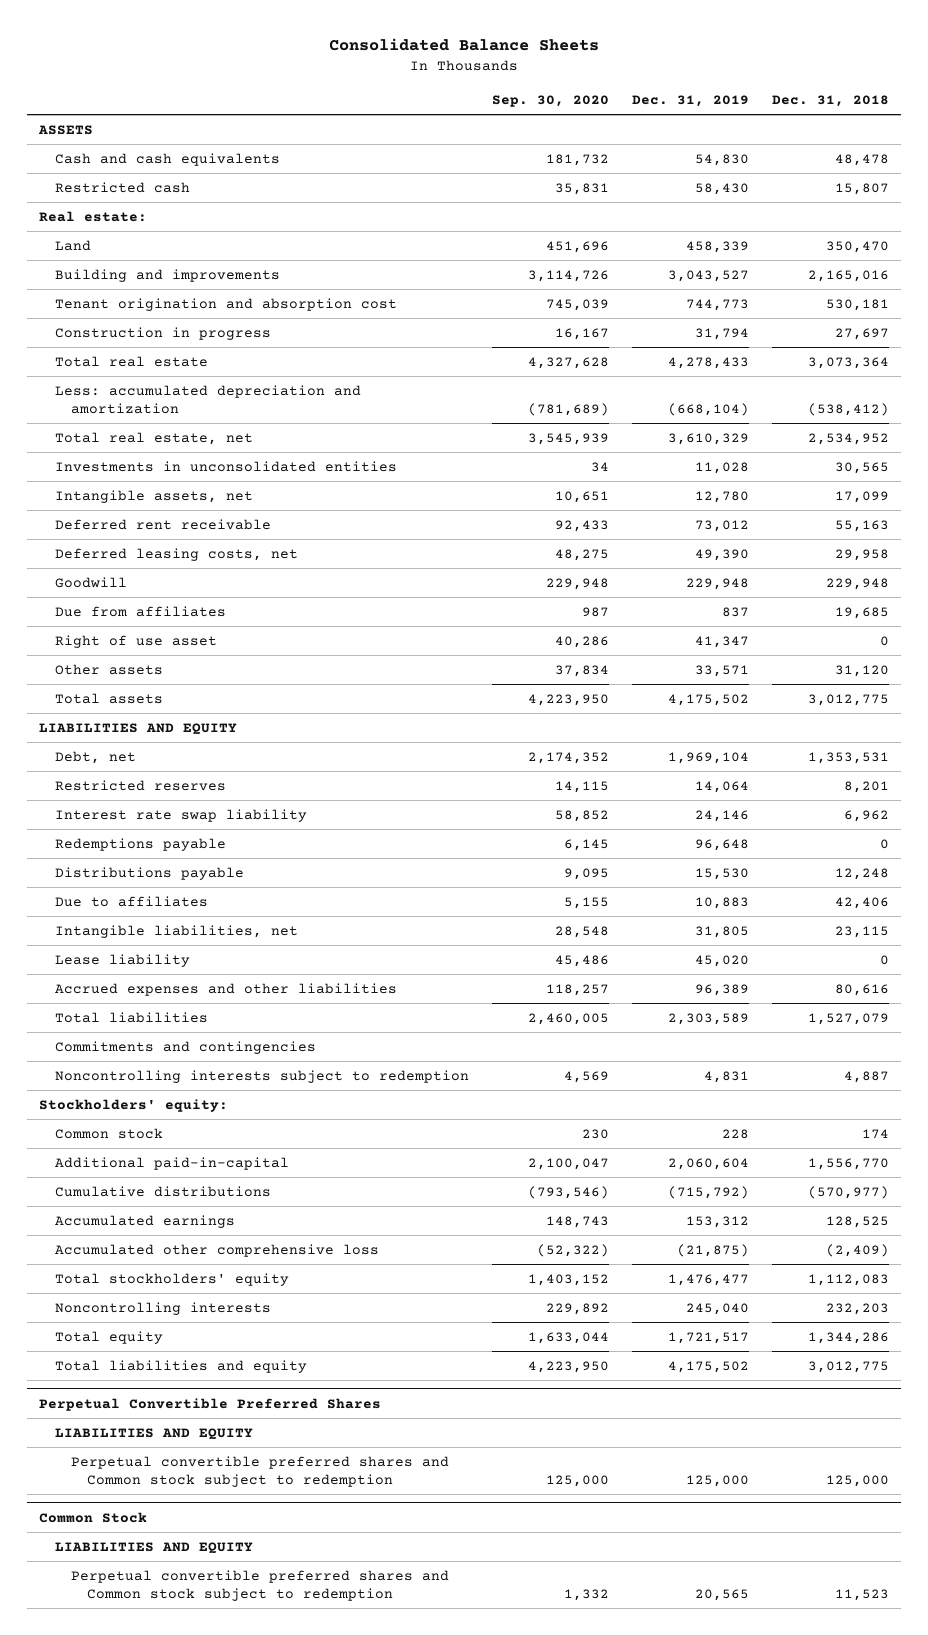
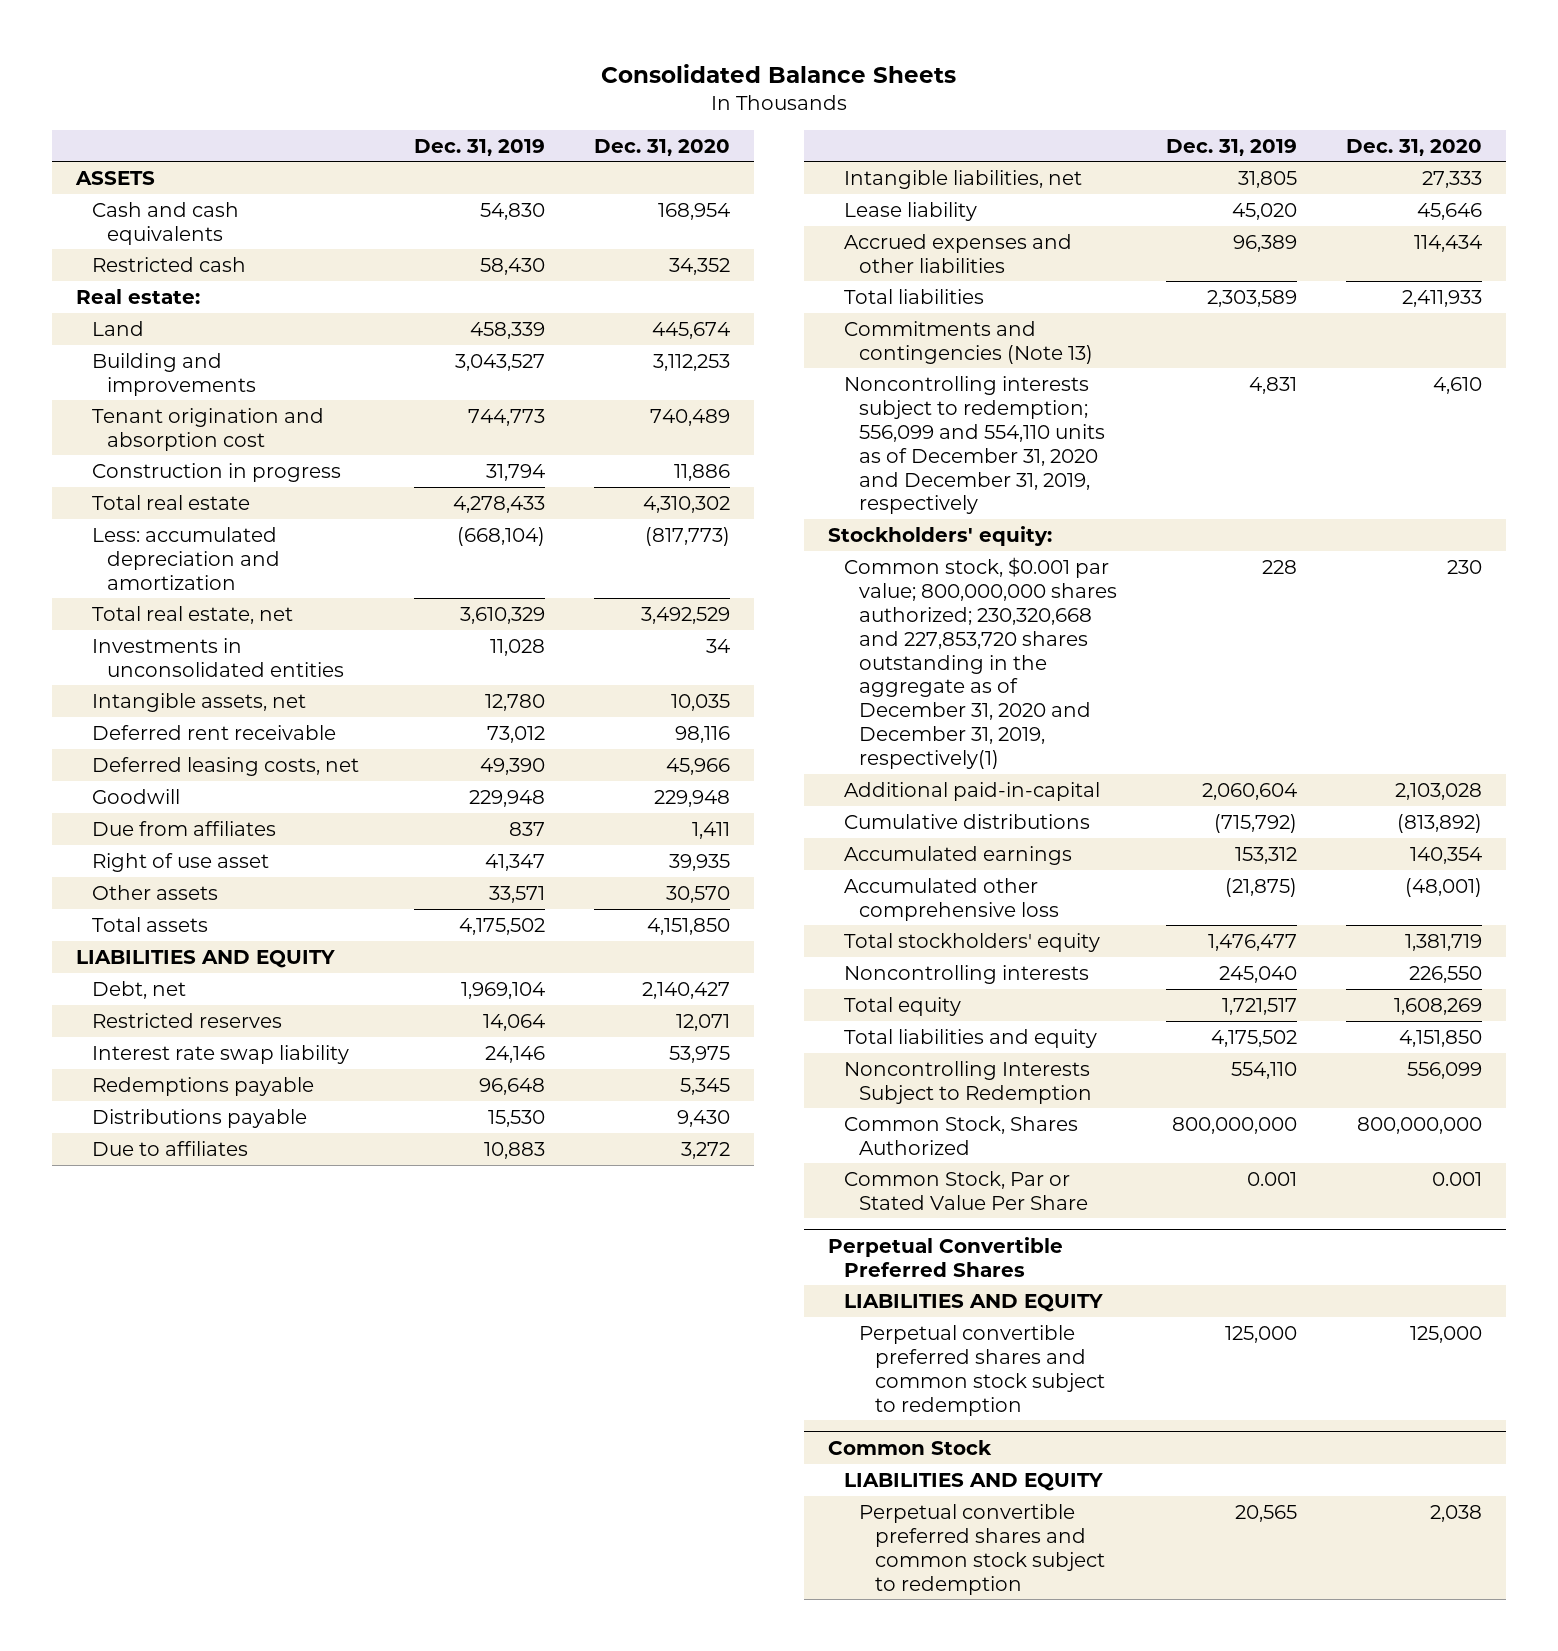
[491,94,609,107] Sep. 30, 2020 -> none
[772,94,890,107] Dec. 31, 2018 -> none
none -> [593,138,730,156] Dec. 31, 2020
[54,1041,316,1055] Commitments and contingencies -> [843,320,1094,364] Commitments and contingencies (Note 13)
[54,1070,469,1084] Noncontrolling interests subject to redemption -> [843,375,1106,515] Noncontrolling interests subject to redemption; 556,099 and 554,110 units as of December 31, 2020 and December 31, 2019, respectively
[54,1128,163,1140] Common stock -> [843,556,1118,770] Common stock, $0.001 par value; 800,000,000 shares authorized; 230,320,668 and 227,853,720 shares outstanding in the aggregate as of December 31, 2020 and December 31, 2019, respectively(1)
none -> [843,1060,1093,1104] Noncontrolling Interests Subject to Redemption
none -> [843,1115,1078,1155] Common Stock, Shares Authorized
none -> [843,1170,1089,1210] Common Stock, Par or Stated Value Per Share
[71,1456,450,1487] Perpetual convertible preferred shares and Common stock subject to redemption -> [859,1324,1105,1416] Perpetual convertible preferred shares and common stock subject to redemption
[71,1570,450,1601] Perpetual convertible preferred shares and Common stock subject to redemption -> [859,1503,1105,1595] Perpetual convertible preferred shares and common stock subject to redemption

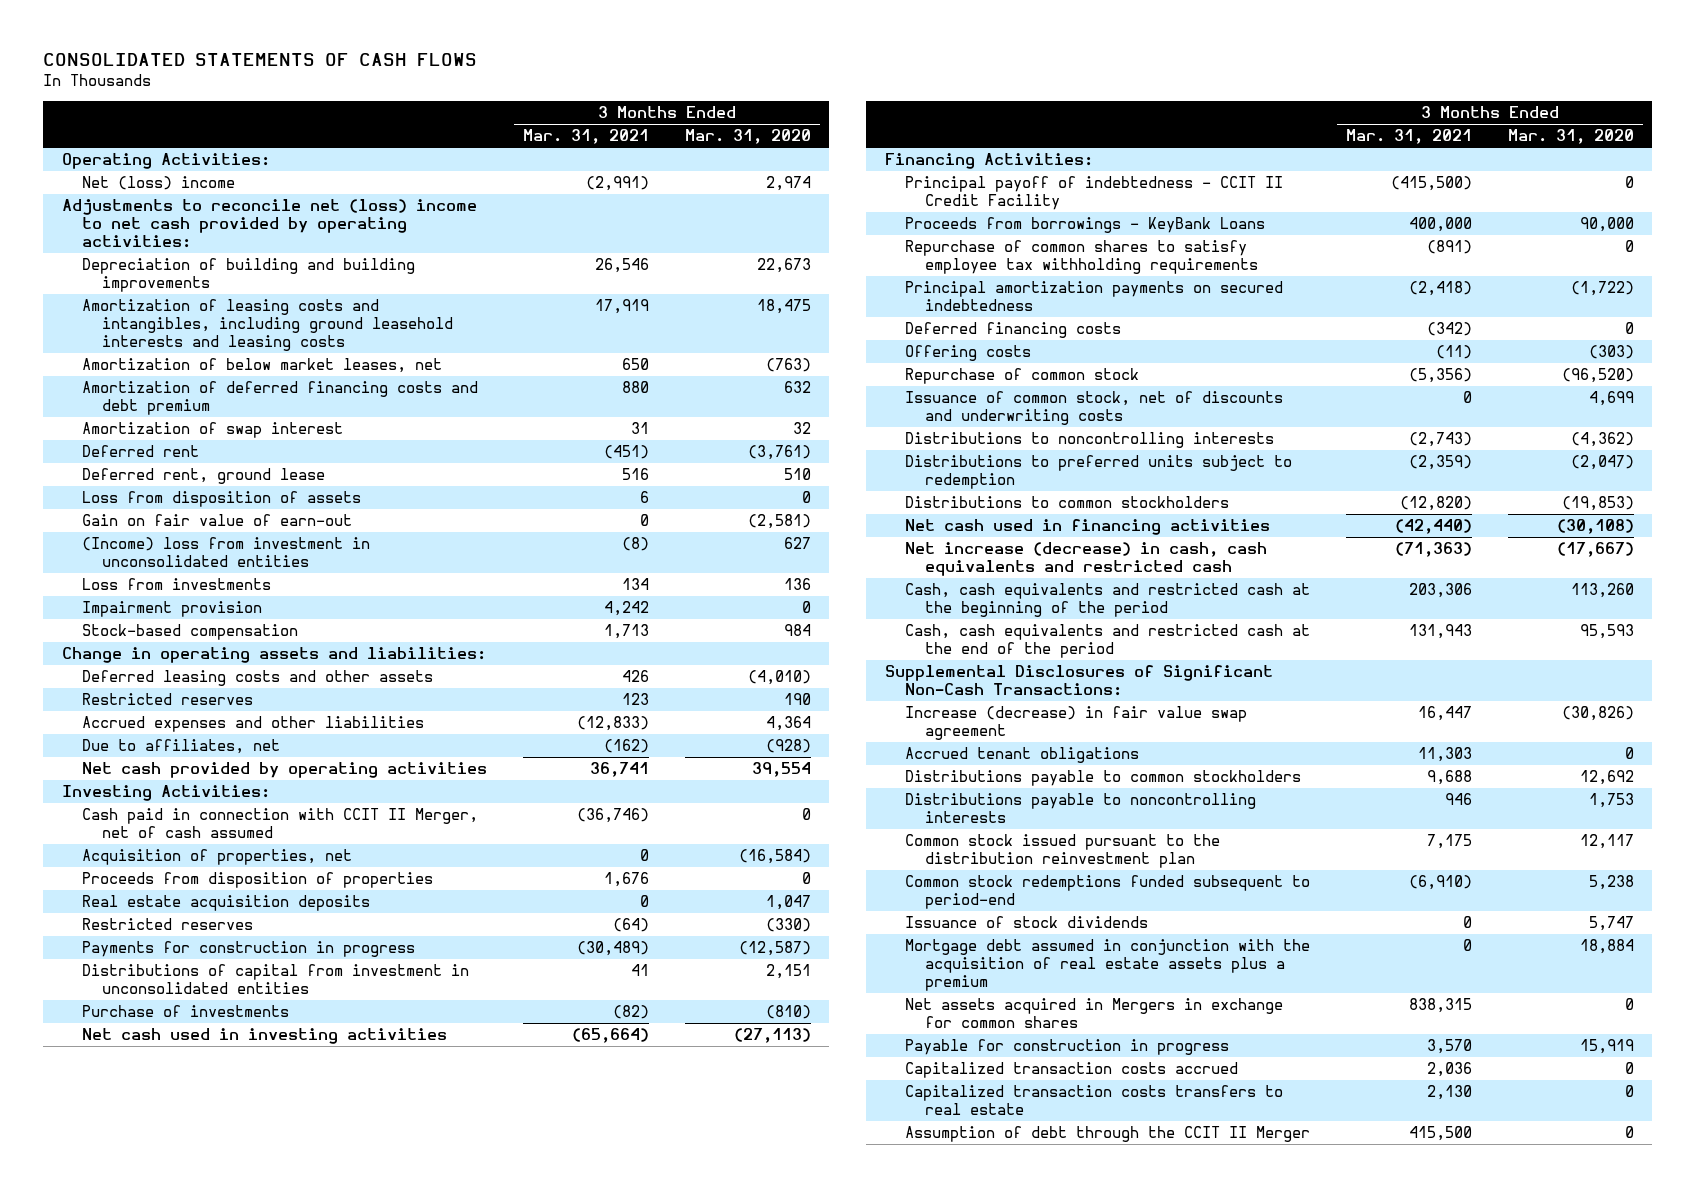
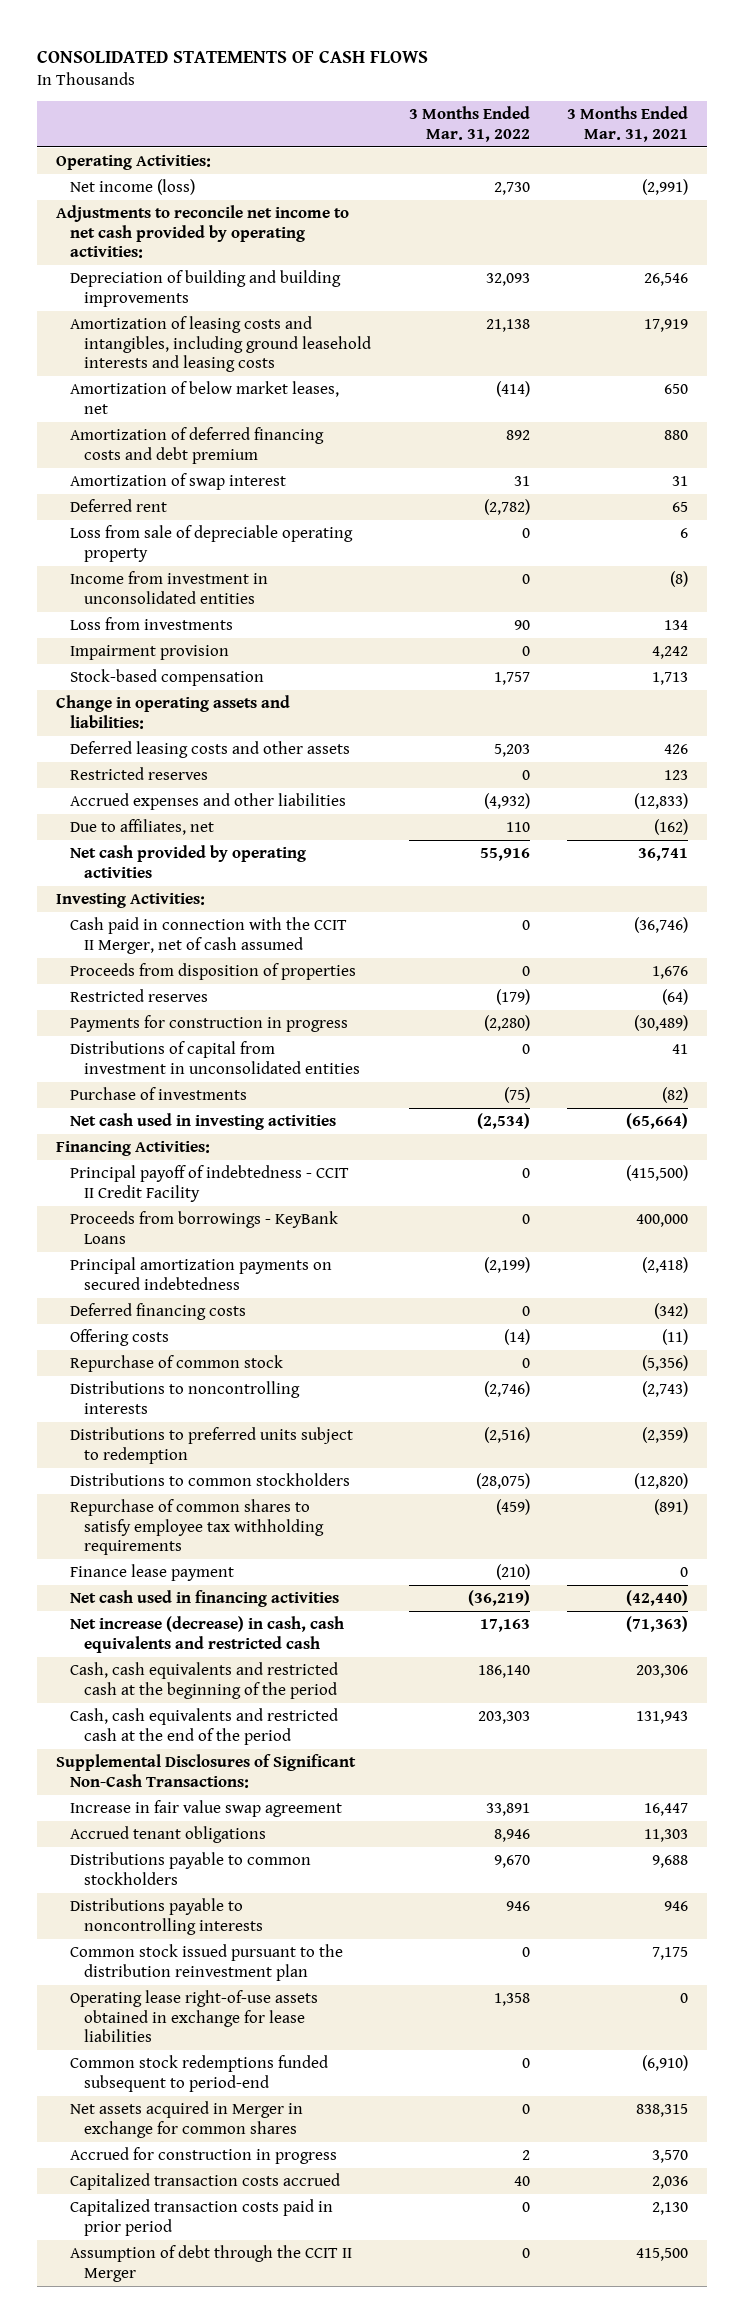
[685,129,812,145] Mar. 31, 2020 -> none
none -> [408,106,530,142] 3 Months Ended Mar. 31, 2022
[81,176,235,191] Net (loss) income -> [69,179,195,196] Net income (loss)
[61,199,477,248] Adjustments to reconcile net (loss) income to net cash provided by operating activities: -> [55,205,349,259] Adjustments to reconcile net income to net cash provided by operating activities:
[81,468,325,485] Deferred rent, ground lease -> none
[81,491,361,508] Loss from disposition of assets -> none
[81,514,352,527] Gain on fair value of earn-out -> none
[604,445,650,460] (451) -> [672,502,689,513] 65
none -> [69,525,353,562] Loss from sale of depreciable operating property
[81,537,370,567] (Income) loss from investment in unconsolidated entities -> [69,571,268,604] Income from investment in unconsolidated entities
[81,849,352,866] Acquisition of properties, net -> none
[81,808,478,838] Cash paid in connection with CCIT II Merger, net of cash assumed -> [69,917,347,954] Cash paid in connection with the CCIT II Merger, net of cash assumed
[81,895,370,912] Real estate acquisition deposits -> none
[904,391,1283,425] Issuance of common stock, net of discounts and underwriting costs -> none
[904,240,1258,274] Repurchase of common shares to satisfy employee tax withholding requirements -> [69,1499,325,1556] Repurchase of common shares to satisfy employee tax withholding requirements
none -> [69,1564,234,1582] Finance lease payment
[904,706,1247,740] Increase (decrease) in fair value swap agreement -> [69,1800,342,1818] Increase in fair value swap agreement
none -> [69,1990,318,2043] Operating lease right-of-use assets obtained in exchange for lease liabilities
[904,916,1148,929] Issuance of stock dividends -> none
[904,939,1310,991] Mortgage debt assumed in conjunction with the acquisition of real estate assets plus a premium -> none
[904,998,1283,1028] Net assets acquired in Mergers in exchange for common shares -> [69,2101,303,2138] Net assets acquired in Merger in exchange for common shares
[904,1039,1229,1056] Payable for construction in progress -> [69,2147,337,2165] Accrued for construction in progress
[904,1085,1283,1115] Capitalized transaction costs transfers to real estate -> [69,2199,333,2236] Capitalized transaction costs paid in prior period

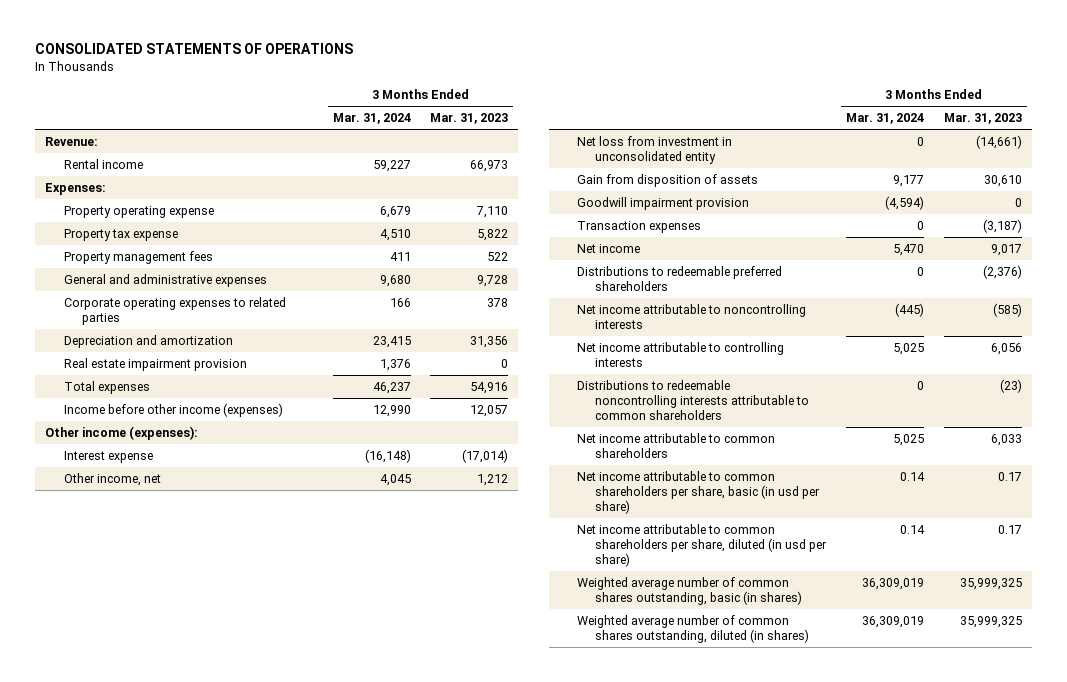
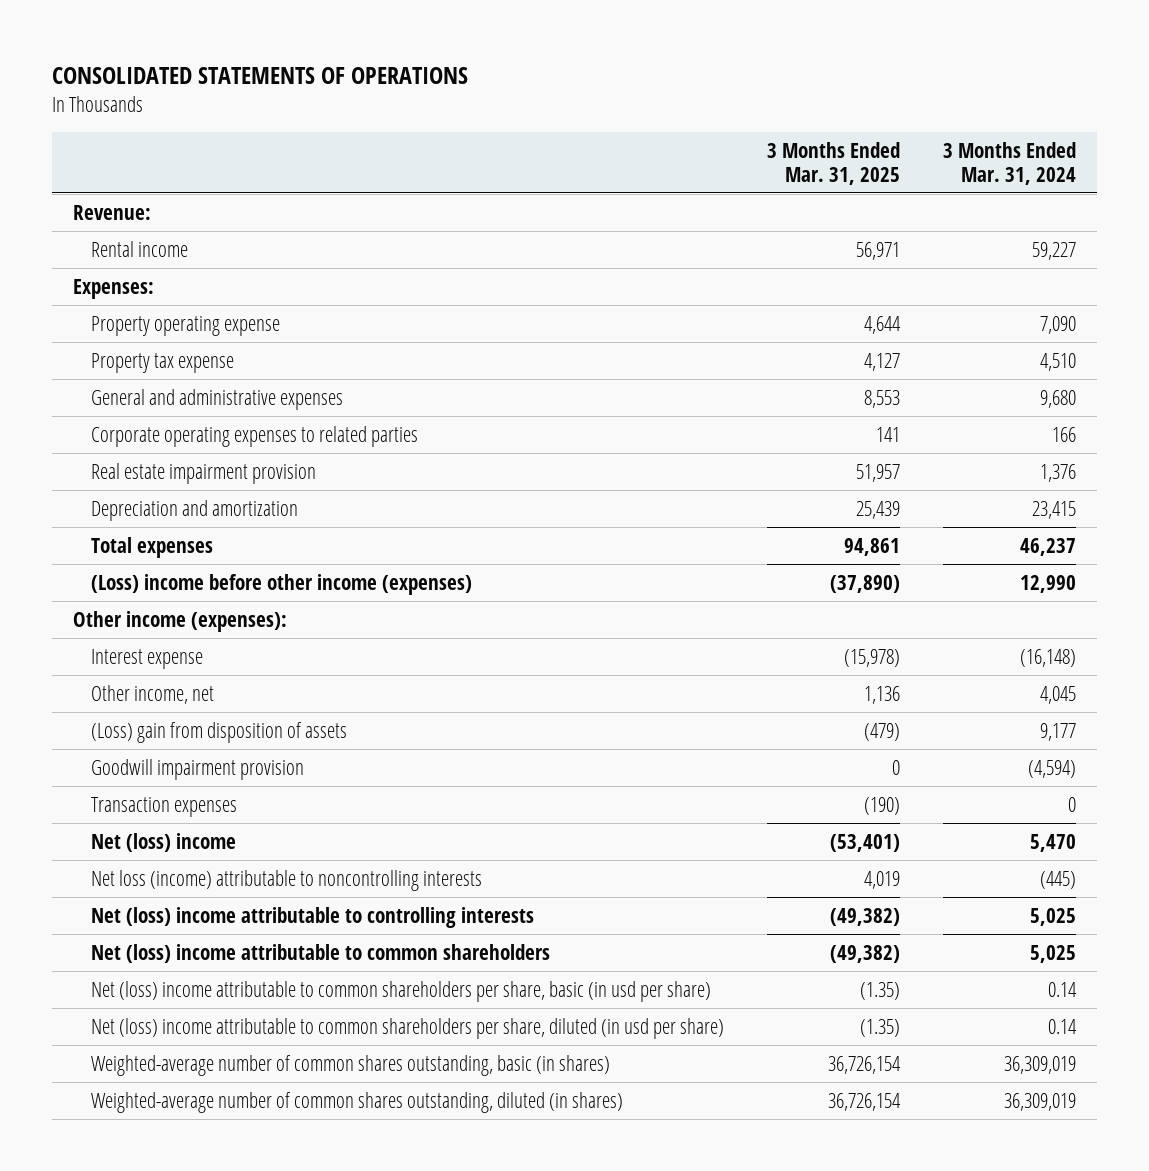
[430,113,509,125] Mar. 31, 2023 -> none
none -> [766,141,900,185] 3 Months Ended Mar. 31, 2025
[379,205,411,218] 6,679 -> [1039,315,1076,334] 7,090
[63,250,213,264] Property management fees -> none
[63,334,233,348] Depreciation and amortization -> [90,499,298,521] Depreciation and amortization
[63,402,283,417] Income before other income (expenses) -> [90,573,472,595] (Loss) income before other income (expenses)
[577,135,733,164] Net loss from investment in unconsolidated entity -> none
[577,173,759,187] Gain from disposition of assets -> [90,721,347,743] (Loss) gain from disposition of assets
[577,265,783,291] Distributions to redeemable preferred shareholders -> none
[577,379,810,420] Distributions to redeemable noncontrolling interests attributable to common shareholders -> none
[577,243,641,253] Net income -> [90,832,236,852] Net (loss) income
[577,303,807,329] Net income attributable to noncontrolling interests -> [90,869,482,891] Net loss (income) attributable to noncontrolling interests
[577,341,785,367] Net income attributable to controlling interests -> [90,906,534,928] Net (loss) income attributable to controlling interests
[577,432,776,458] Net income attributable to common shareholders -> [90,943,550,963] Net (loss) income attributable to common shareholders
[577,470,821,514] Net income attributable to common shareholders per share, basic (in usd per share) -> [90,980,711,1002] Net (loss) income attributable to common shareholders per share, basic (in usd per share)
[577,523,828,567] Net income attributable to common shareholders per share, diluted (in usd per share) -> [90,1017,724,1039] Net (loss) income attributable to common shareholders per share, diluted (in usd per share)
[577,576,803,605] Weighted average number of common shares outstanding, basic (in shares) -> [90,1054,610,1076] Weighted-average number of common shares outstanding, basic (in shares)
[577,614,810,643] Weighted average number of common shares outstanding, diluted (in shares) -> [90,1091,623,1113] Weighted-average number of common shares outstanding, diluted (in shares)

